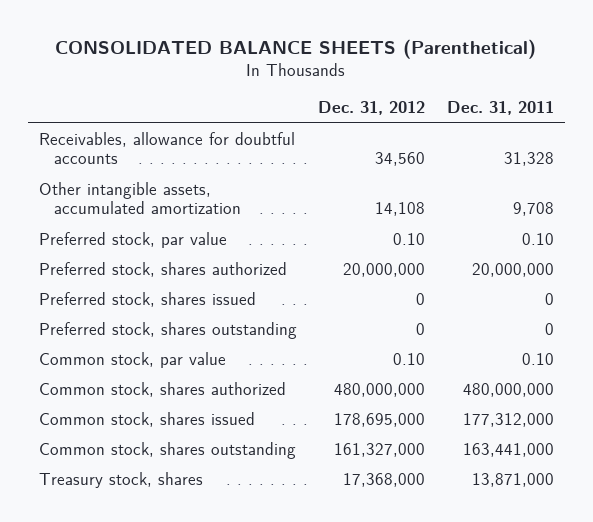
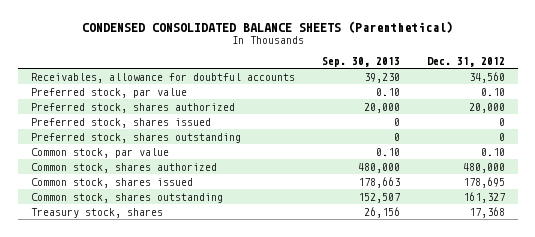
[55,38,537,59] CONSOLIDATED BALANCE SHEETS (Parenthetical) -> [81,20,453,33] CONDENSED CONSOLIDATED BALANCE SHEETS (Parenthetical)
[447,101,555,116] Dec. 31, 2011 -> none
none -> [321,56,400,67] Sep. 30, 2013
[38,181,241,215] Other intangible assets, accumulated amortization -> none
[343,262,426,277] 20,000,000 -> [468,102,505,113] 20,000
[334,382,426,397] 480,000,000 -> [462,162,505,173] 480,000
[334,412,426,427] 178,695,000 -> [462,176,505,188] 178,695
[334,442,426,457] 161,327,000 -> [462,191,505,203] 161,327
[343,472,426,487] 17,368,000 -> [468,206,505,218] 17,368

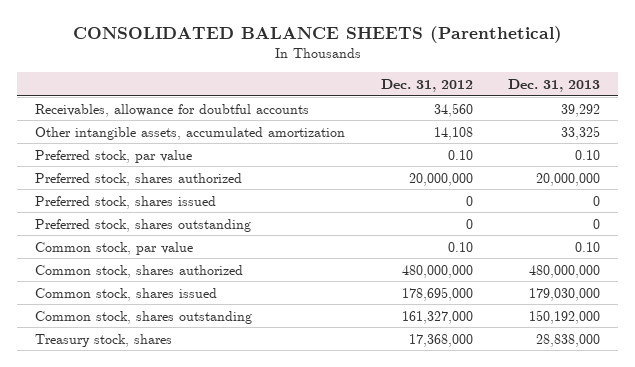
[81,20,453,33] CONDENSED CONSOLIDATED BALANCE SHEETS (Parenthetical) -> [72,26,562,44] CONSOLIDATED BALANCE SHEETS (Parenthetical)
[321,56,400,67] Sep. 30, 2013 -> none
none -> [508,79,601,93] Dec. 31, 2013
none -> [34,126,345,140] Other intangible assets, accumulated amortization
[468,102,505,113] 20,000 -> [408,172,473,186] 20,000,000
[462,162,505,173] 480,000 -> [401,264,473,278] 480,000,000
[462,176,505,188] 178,695 -> [401,286,473,301] 178,695,000
[462,191,505,203] 161,327 -> [401,310,473,324] 161,327,000
[468,206,505,218] 17,368 -> [408,333,473,347] 17,368,000

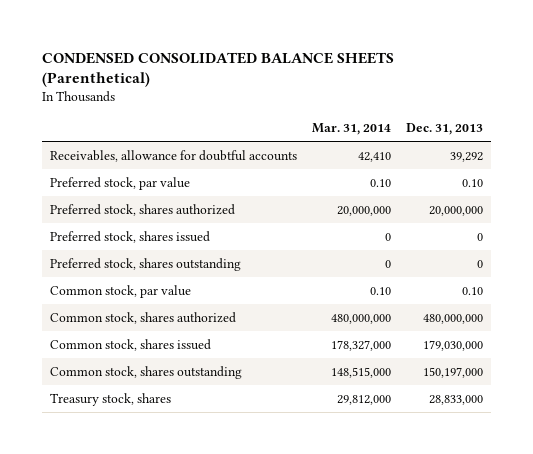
[72,26,562,44] CONSOLIDATED BALANCE SHEETS (Parenthetical) -> [41,51,394,88] CONDENSED CONSOLIDATED BALANCE SHEETS (Parenthetical)
[380,79,473,93] Dec. 31, 2012 -> none
none -> [312,123,392,136] Mar. 31, 2014
[34,126,345,140] Other intangible assets, accumulated amortization -> none
[529,309,601,324] 150,192,000 -> [423,366,484,378] 150,197,000
[536,333,601,347] 28,838,000 -> [429,394,484,405] 28,833,000

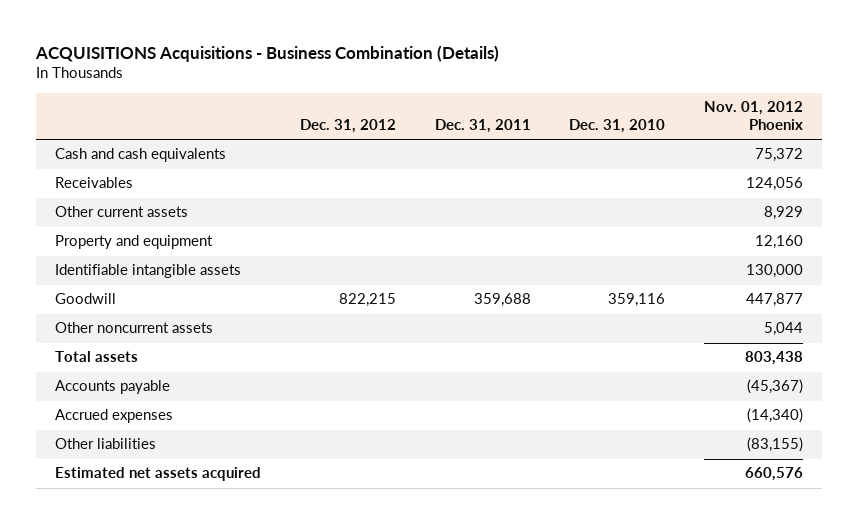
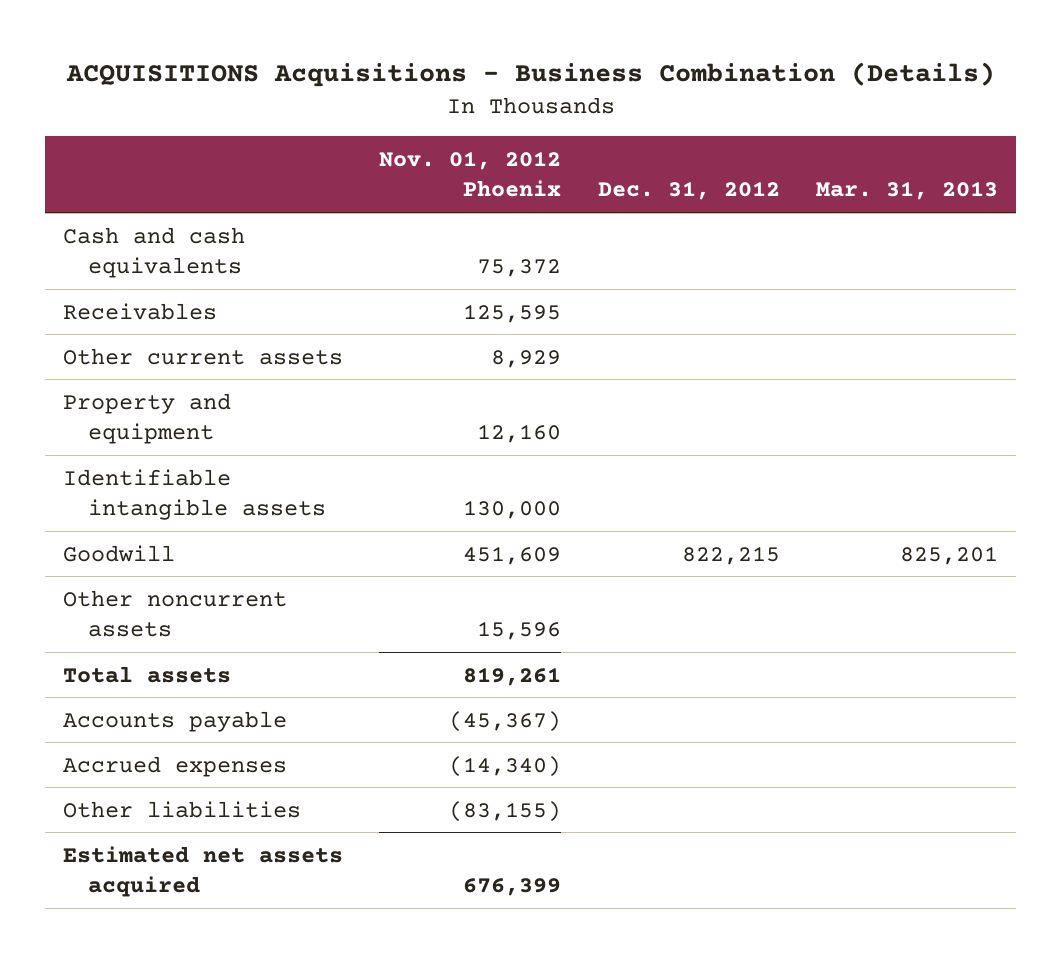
[434,119,531,134] Dec. 31, 2011 -> none
[569,119,666,134] Dec. 31, 2010 -> none
none -> [815,181,998,201] Mar. 31, 2013
[745,177,803,192] 124,056 -> [463,303,562,323] 125,595
[745,293,803,308] 447,877 -> [463,545,562,565] 451,609
[763,322,803,337] 5,044 -> [477,620,562,640] 15,596
[744,351,803,366] 803,438 -> [463,666,562,686] 819,261
[744,467,803,482] 660,576 -> [463,877,562,896] 676,399

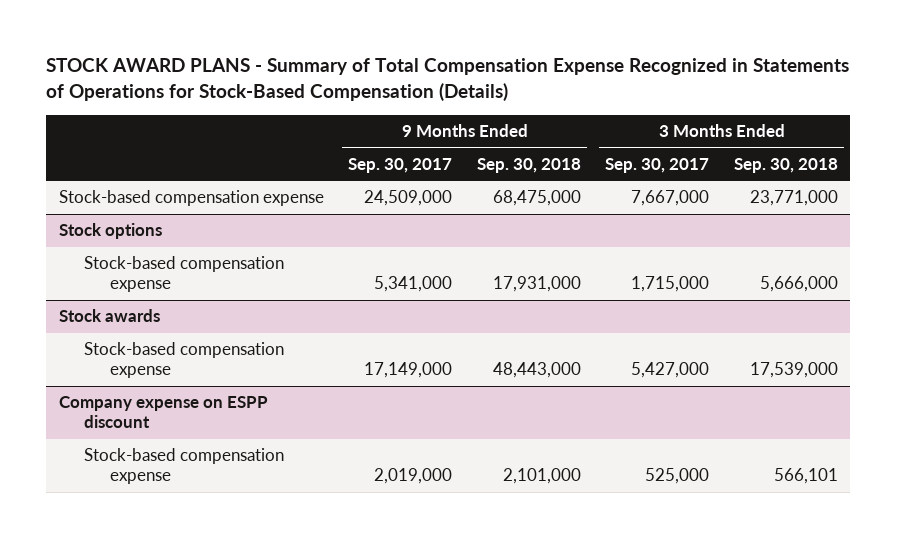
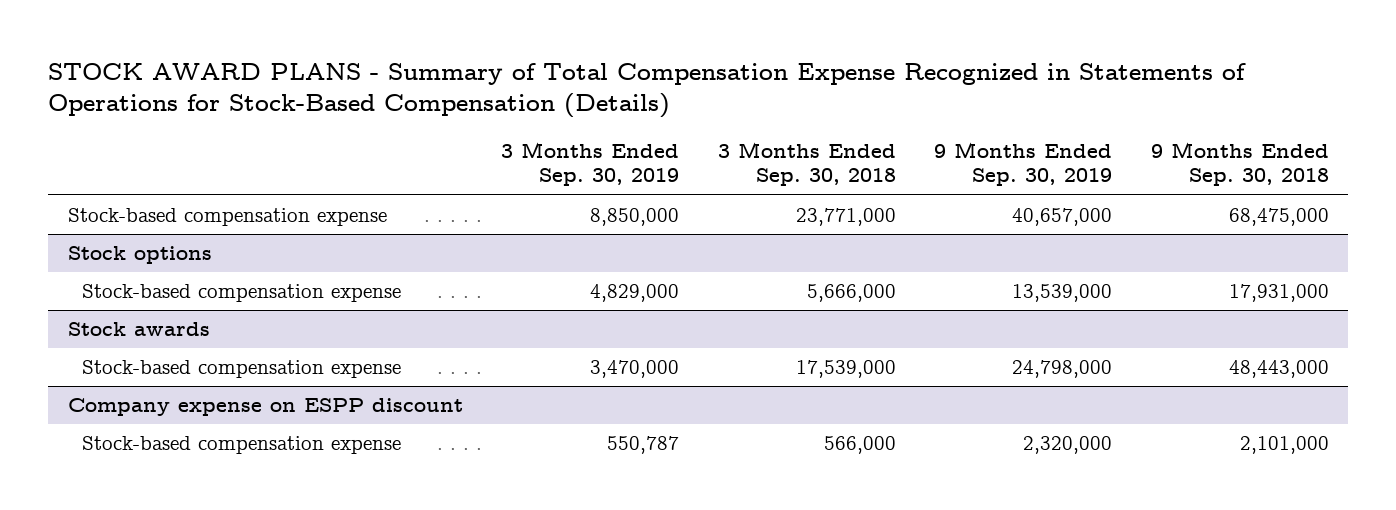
[348,157,453,173] Sep. 30, 2017 -> none
[605,157,710,173] Sep. 30, 2017 -> none
none -> [501,141,680,187] 3 Months Ended Sep. 30, 2019
none -> [934,141,1113,187] 9 Months Ended Sep. 30, 2019
[774,468,839,485] 566,101 -> [823,436,896,455] 566,000

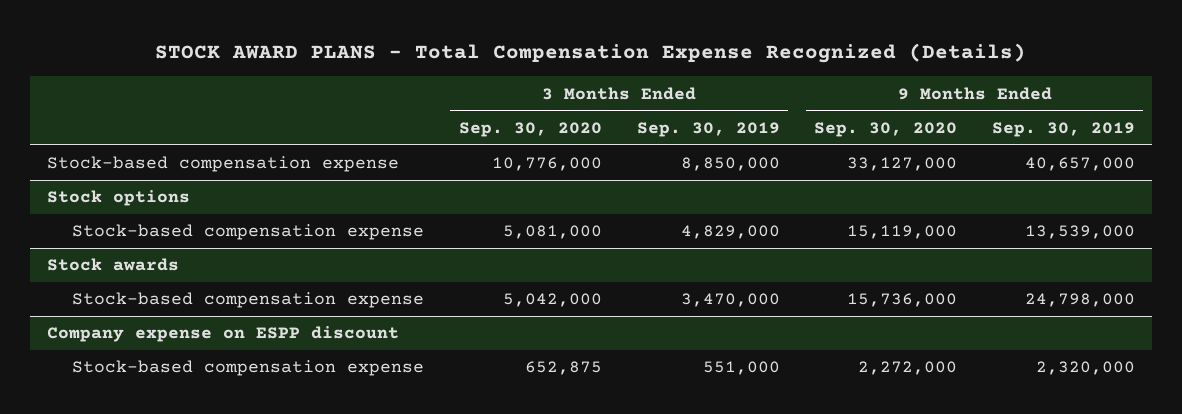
[48,62,1247,119] STOCK AWARD PLANS - Summary of Total Compensation Expense Recognized in Statements of Operations for Stock-Based Compensation (Details) -> [155,43,1027,64] STOCK AWARD PLANS - Total Compensation Expense Recognized (Details)
[717,141,896,187] 3 Months Ended Sep. 30, 2018 -> none
[1150,141,1329,187] 9 Months Ended Sep. 30, 2018 -> none
none -> [459,121,603,137] Sep. 30, 2020
none -> [814,121,958,137] Sep. 30, 2020
[607,436,680,455] 550,787 -> [702,361,780,376] 551,000

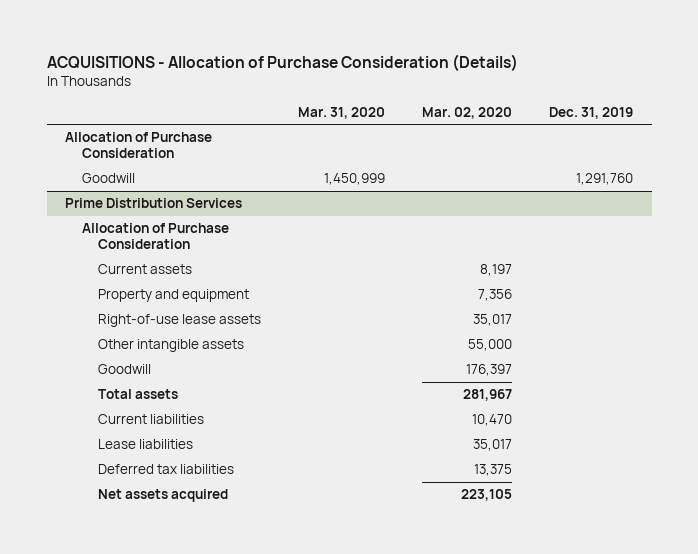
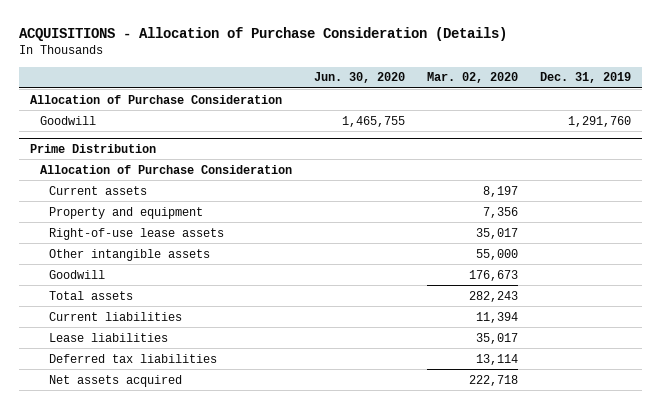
[297,106,385,119] Mar. 31, 2020 -> none
none -> [313,72,405,84] Jun. 30, 2020
[65,198,243,209] Prime Distribution Services -> [29,143,156,153] Prime Distribution
[465,364,512,377] 176,397 -> [468,269,518,281] 176,673
[462,389,512,402] 281,967 -> [468,290,518,302] 282,243
[471,414,512,427] 10,470 -> [475,311,518,323] 11,394
[473,464,512,477] 13,375 -> [475,353,518,365] 13,114
[460,489,512,502] 223,105 -> [468,374,518,386] 222,718

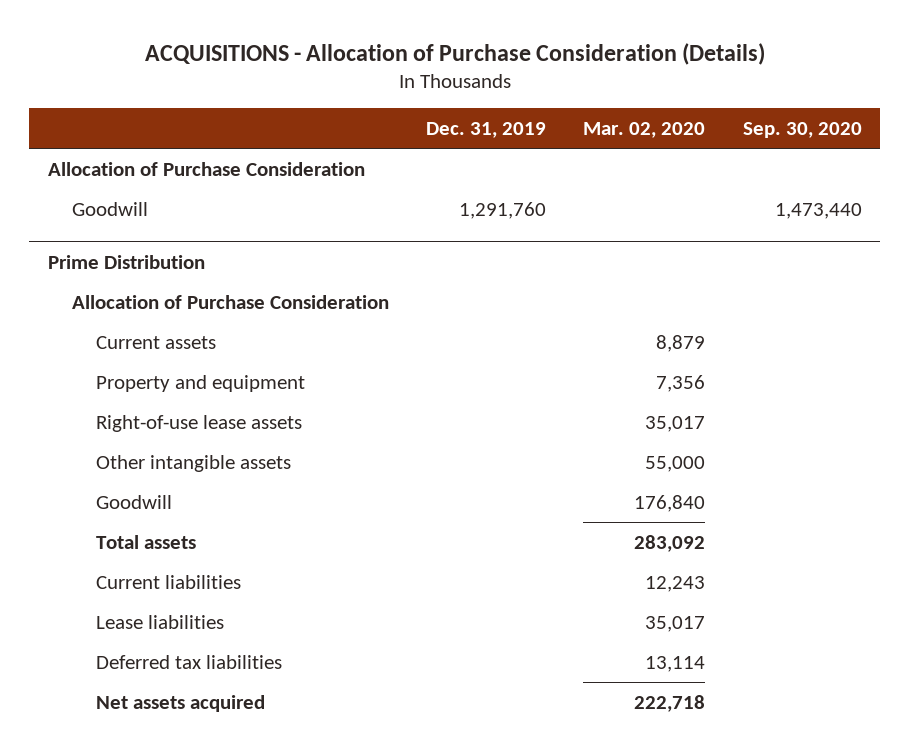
[313,72,405,84] Jun. 30, 2020 -> none
none -> [742,122,862,139] Sep. 30, 2020
[482,185,518,197] 8,197 -> [656,334,706,352] 8,879
[468,269,518,281] 176,673 -> [634,494,706,512] 176,840
[468,290,518,302] 282,243 -> [634,534,706,552] 283,092
[475,311,518,323] 11,394 -> [645,575,706,592] 12,243

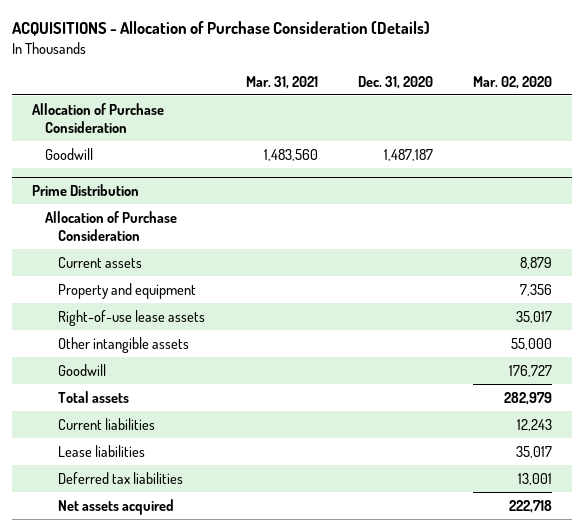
[426,122,547,139] Dec. 31, 2019 -> none
[742,122,862,139] Sep. 30, 2020 -> none
none -> [245,75,318,89] Mar. 31, 2021
none -> [357,75,433,89] Dec. 31, 2020
[634,494,706,512] 176,840 -> [508,364,552,377] 176,727
[634,534,706,552] 283,092 -> [503,391,552,405] 282,979
[645,655,706,672] 13,114 -> [517,472,552,485] 13,001

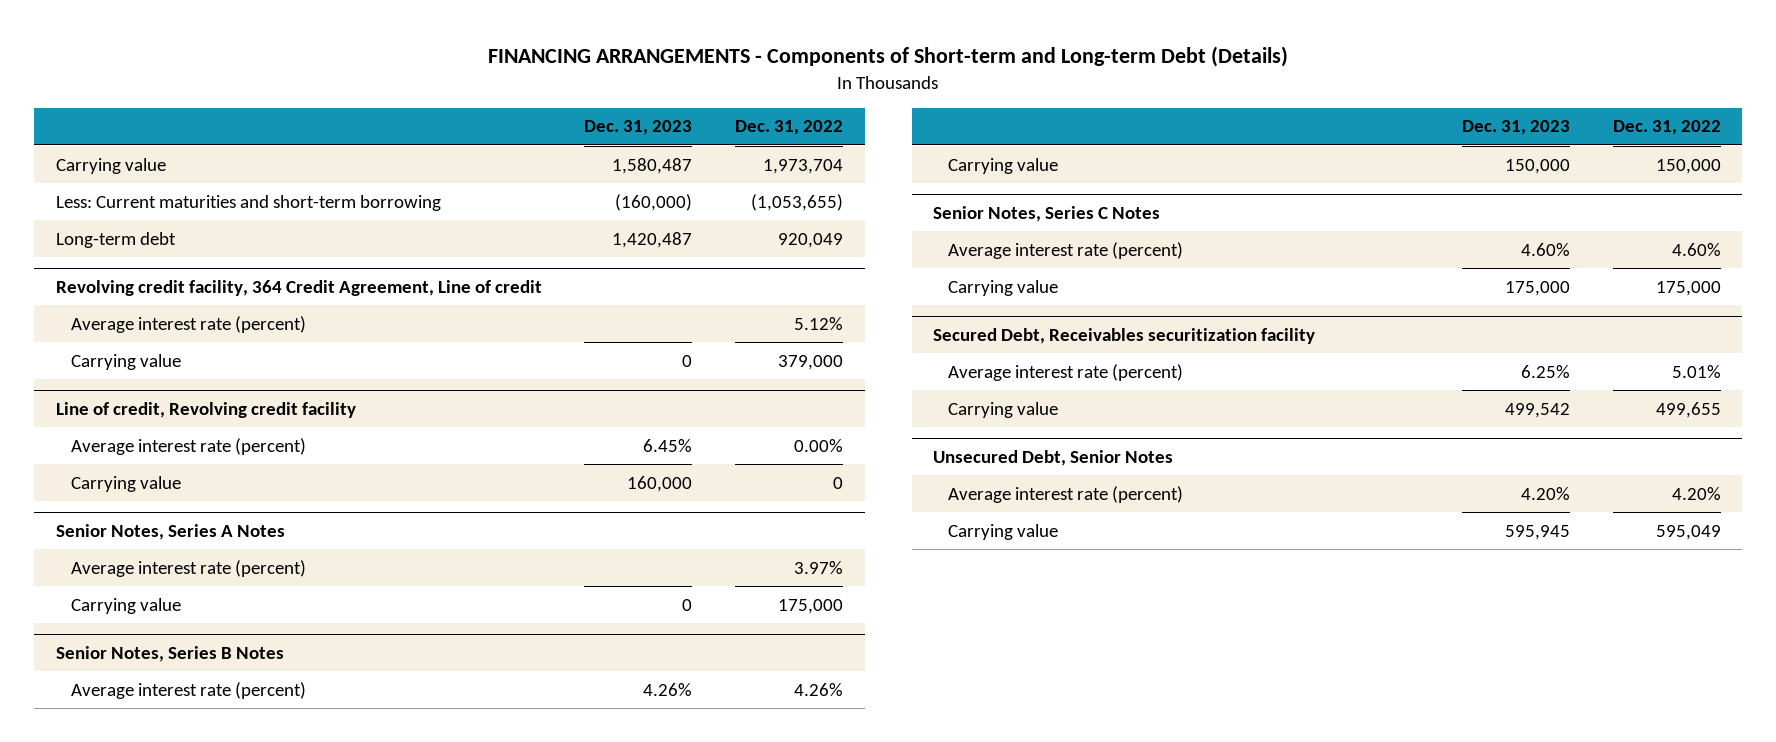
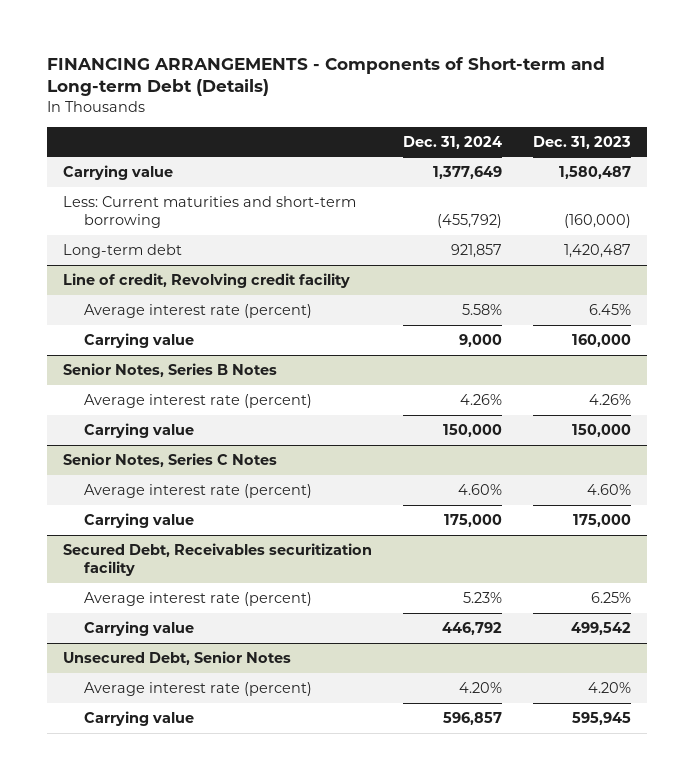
[735,120,844,136] Dec. 31, 2022 -> none
none -> [402,135,502,149] Dec. 31, 2024
[55,279,542,296] Revolving credit facility, 364 Credit Agreement, Line of credit -> none
[71,315,307,333] Average interest rate (percent) -> none
[71,353,182,370] Carrying value -> none
[55,523,285,540] Senior Notes, Series A Notes -> none
[71,559,307,577] Average interest rate (percent) -> none
[71,597,182,614] Carrying value -> none

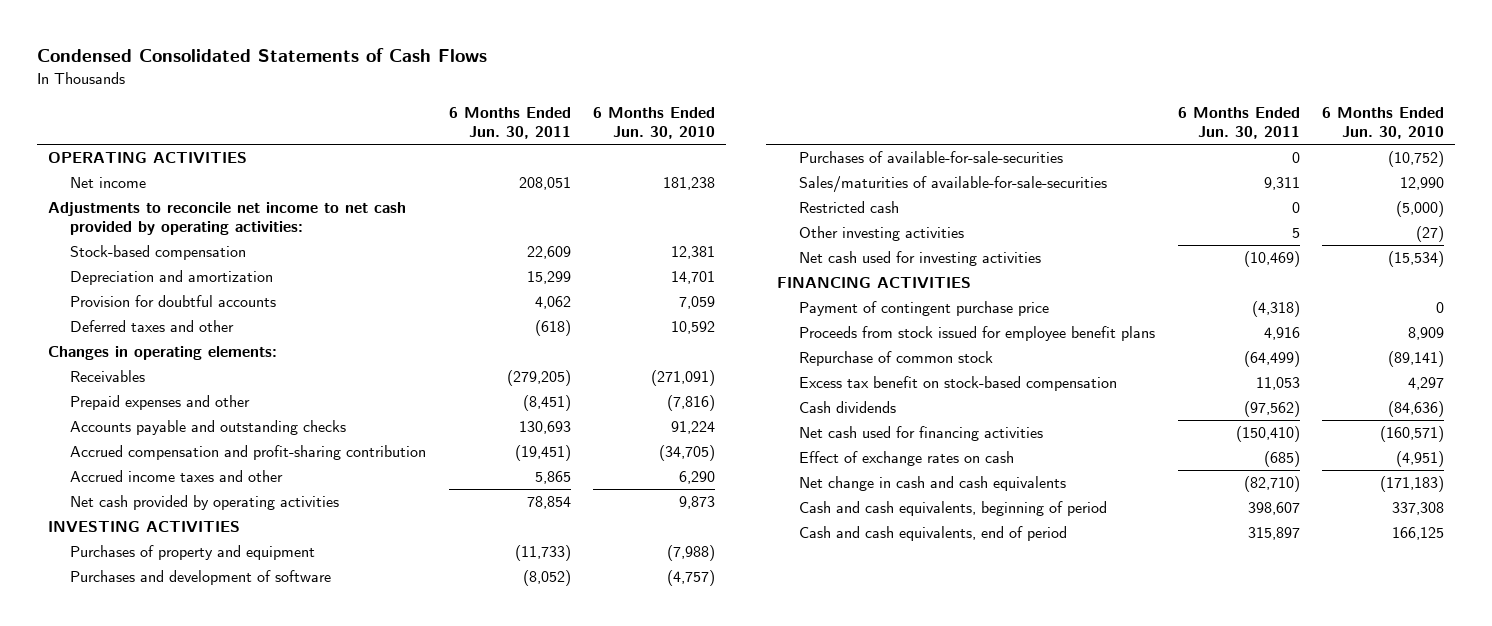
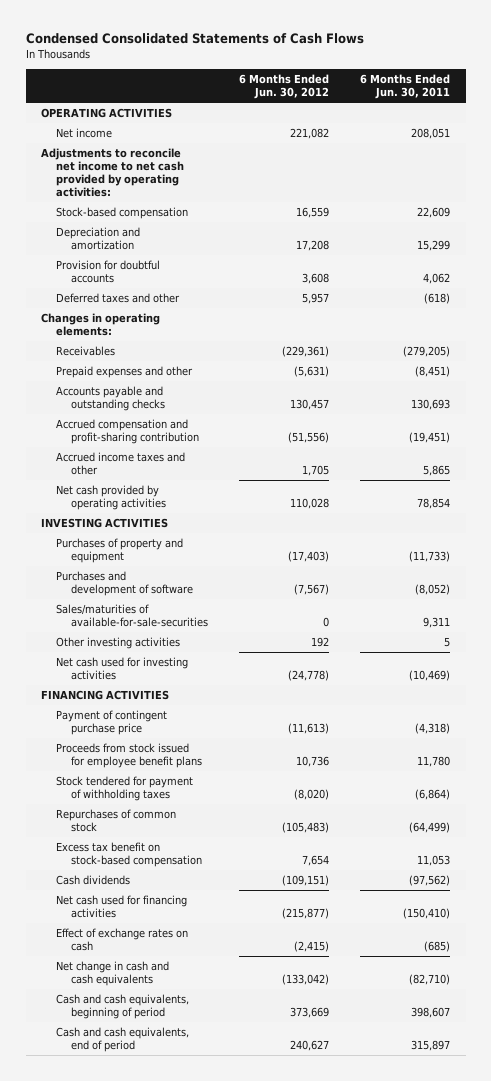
[592,107,715,140] 6 Months Ended Jun. 30, 2010 -> none
none -> [238,74,329,100] 6 Months Ended Jun. 30, 2012
[799,151,1064,164] Purchases of available-for-sale-securities -> none
[799,201,900,214] Restricted cash -> none
[1263,327,1300,341] 4,916 -> [417,756,451,768] 11,780
none -> [55,776,193,802] Stock tendered for payment of withholding taxes
[799,351,994,367] Repurchase of common stock -> [55,809,176,833] Repurchases of common stock

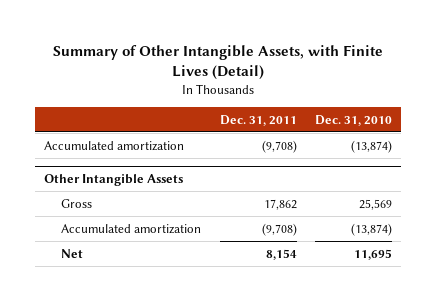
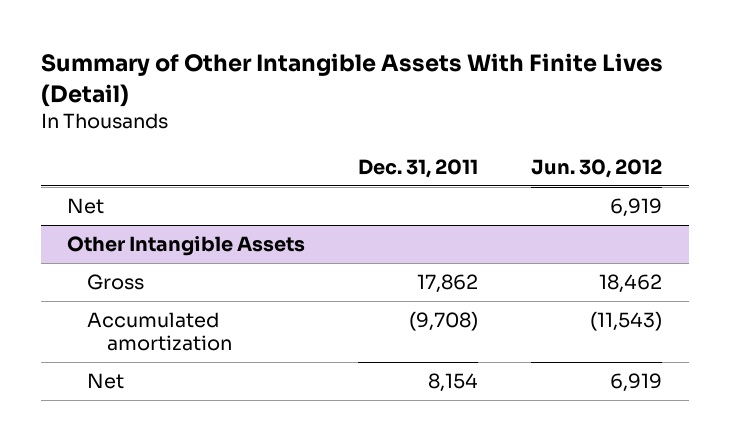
[53,44,384,80] Summary of Other Intangible Assets, with Finite Lives (Detail) -> [40,53,663,107] Summary of Other Intangible Assets With Finite Lives (Detail)
[315,114,393,126] Dec. 31, 2010 -> none
none -> [531,159,663,179] Jun. 30, 2012
[44,140,185,151] Accumulated amortization -> none
none -> [67,198,105,215] Net

